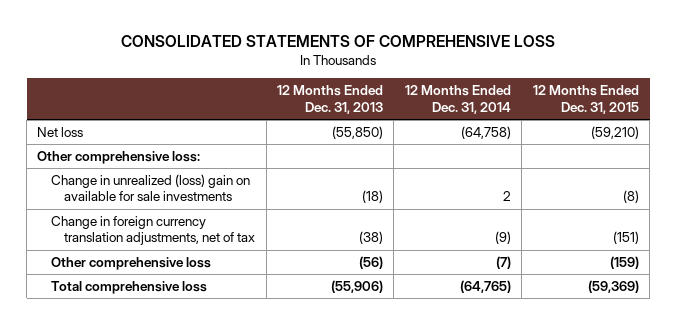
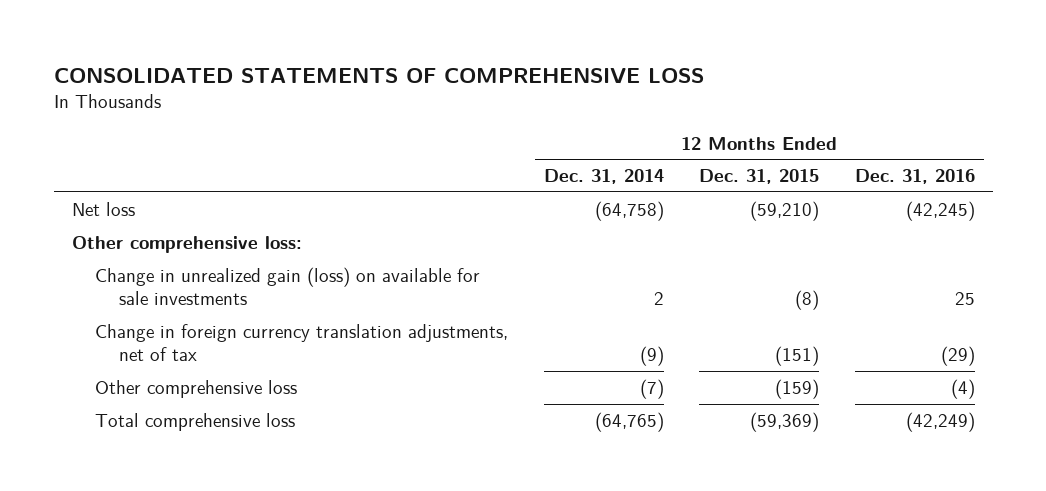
[277,85,384,114] 12 Months Ended Dec. 31, 2013 -> none
none -> [854,169,975,185] Dec. 31, 2016
[50,173,250,202] Change in unrealized (loss) gain on available for sale investments -> [95,266,481,306] Change in unrealized gain (loss) on available for sale investments

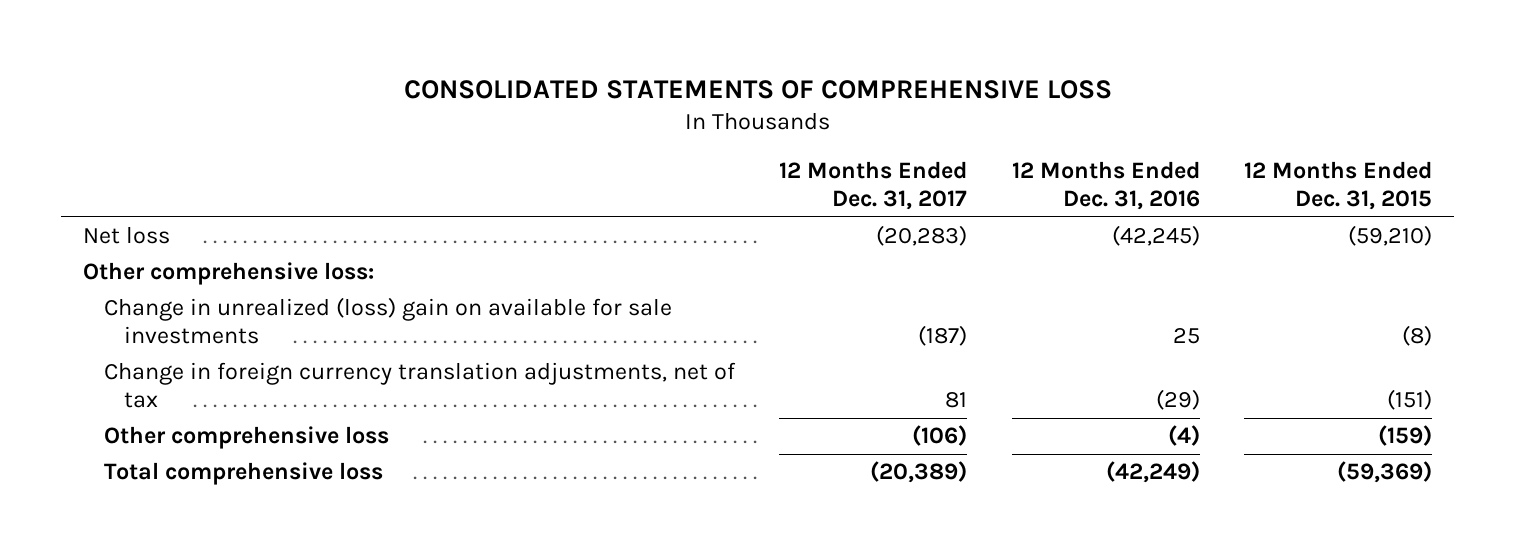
[543,169,664,185] Dec. 31, 2014 -> none
none -> [779,161,968,211] 12 Months Ended Dec. 31, 2017
[95,266,481,306] Change in unrealized gain (loss) on available for sale investments -> [103,297,672,345] Change in unrealized (loss) gain on available for sale investments

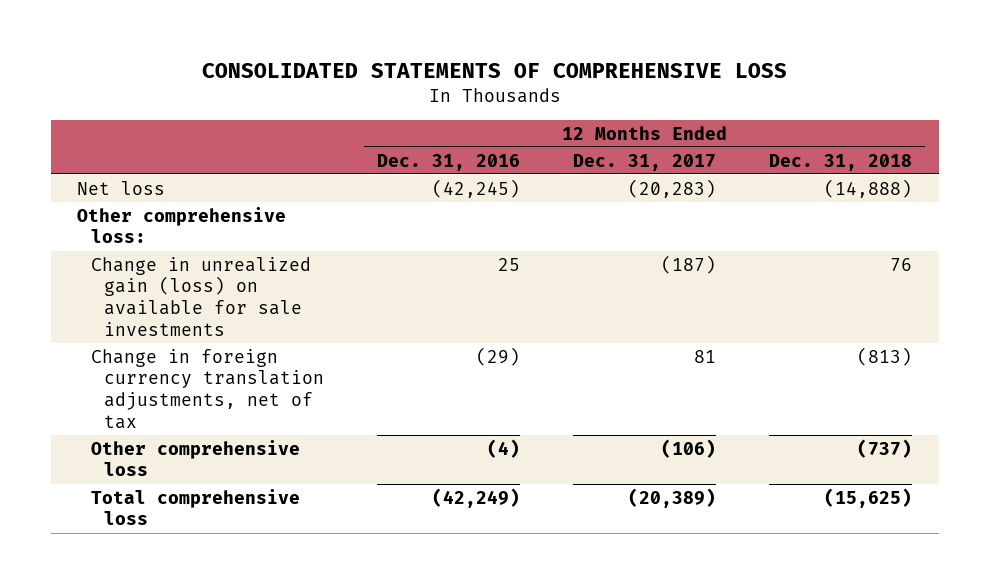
[1244,161,1433,211] 12 Months Ended Dec. 31, 2015 -> none
none -> [769,153,913,171] Dec. 31, 2018
[103,297,672,345] Change in unrealized (loss) gain on available for sale investments -> [90,256,311,336] Change in unrealized gain (loss) on available for sale investments

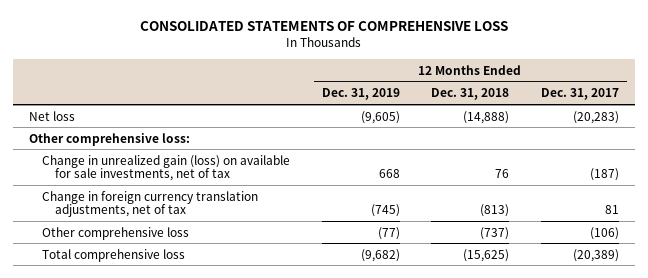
[377,153,521,171] Dec. 31, 2016 -> none
none -> [321,88,400,101] Dec. 31, 2019
[90,256,311,336] Change in unrealized gain (loss) on available for sale investments -> [41,154,290,182] Change in unrealized gain (loss) on available for sale investments, net of tax

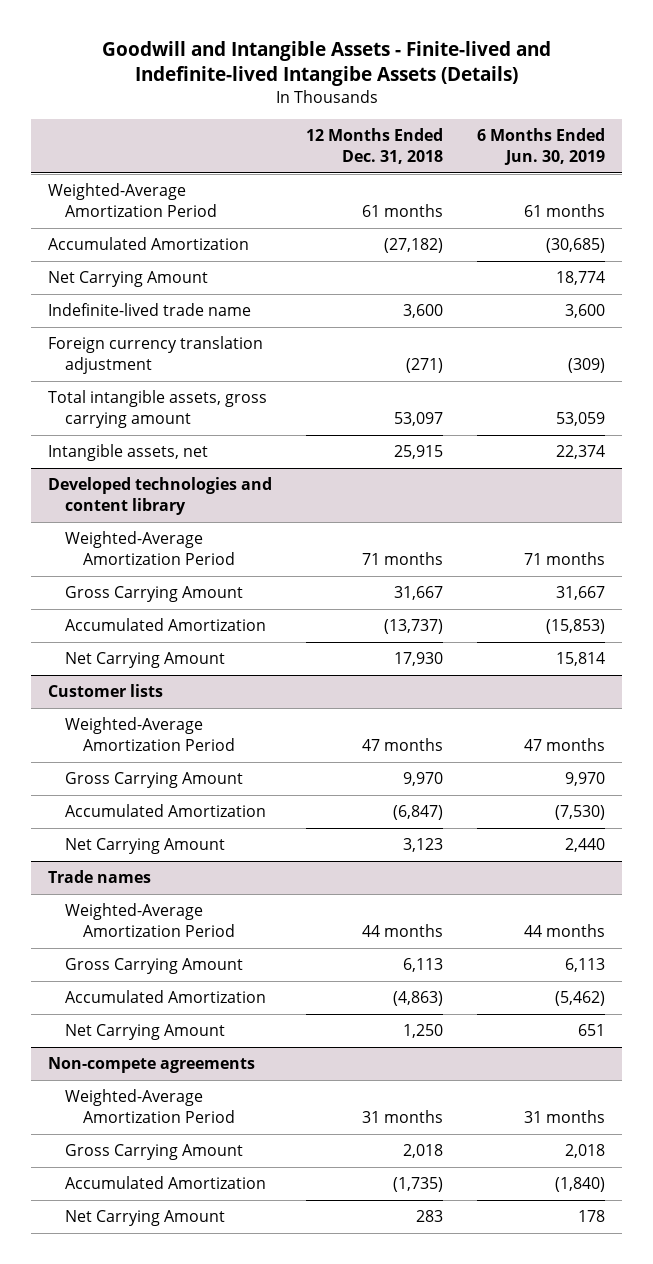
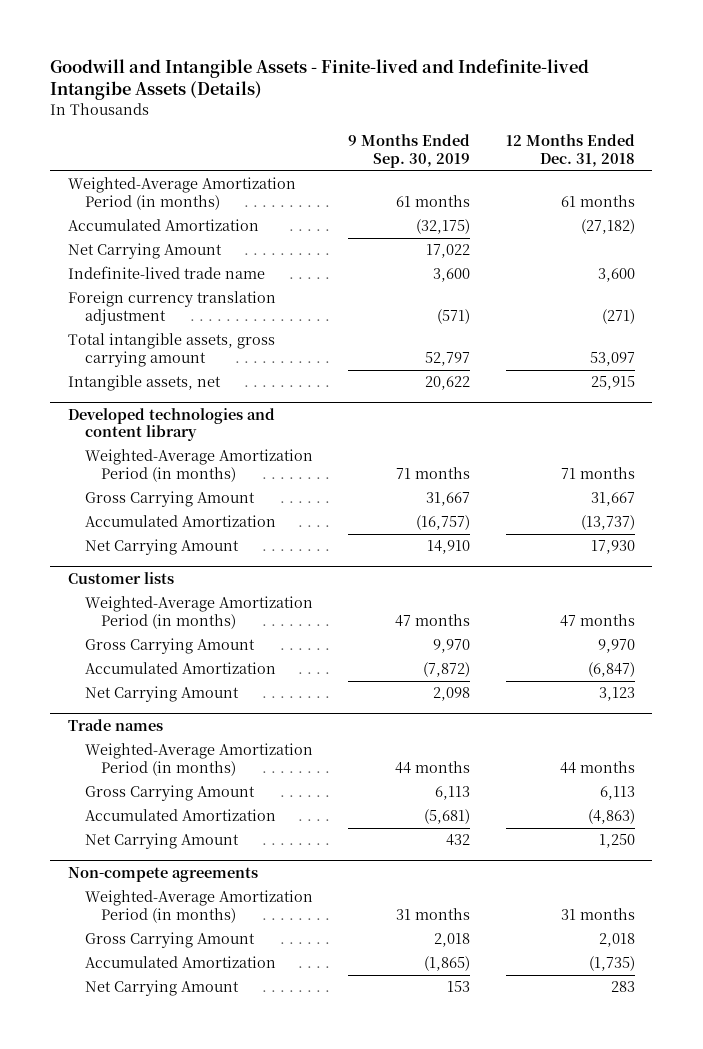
[477,128,606,165] 6 Months Ended Jun. 30, 2019 -> none
none -> [348,134,471,168] 9 Months Ended Sep. 30, 2019
[48,183,218,217] Weighted-Average Amortization Period -> [68,177,297,210] Weighted-Average Amortization Period (in months)
[65,531,235,565] Weighted-Average Amortization Period -> [84,449,313,482] Weighted-Average Amortization Period (in months)
[65,717,235,751] Weighted-Average Amortization Period -> [84,596,313,629] Weighted-Average Amortization Period (in months)
[65,903,235,937] Weighted-Average Amortization Period -> [84,743,313,776] Weighted-Average Amortization Period (in months)
[65,1089,235,1123] Weighted-Average Amortization Period -> [84,890,313,923] Weighted-Average Amortization Period (in months)

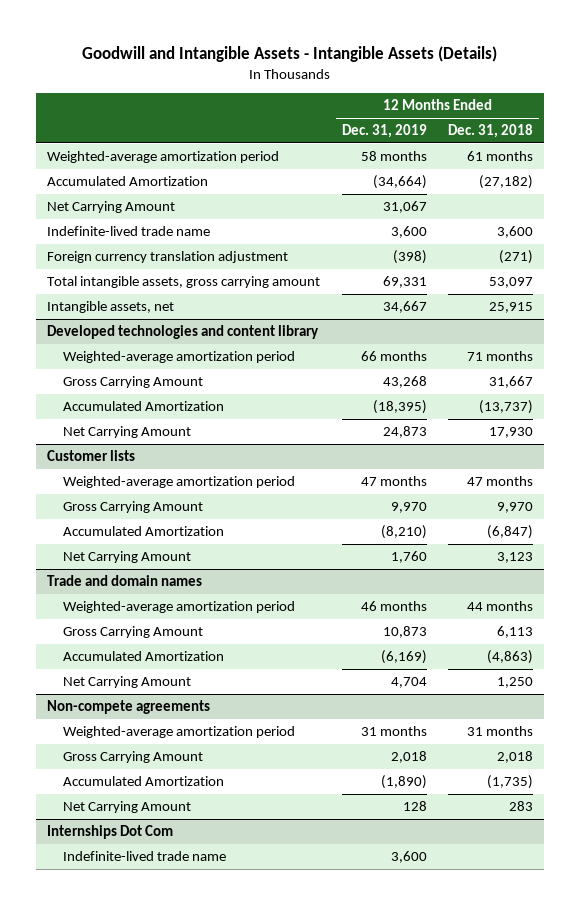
[50,58,590,101] Goodwill and Intangible Assets - Finite-lived and Indefinite-lived Intangibe Assets (Details) -> [82,45,498,62] Goodwill and Intangible Assets - Intangible Assets (Details)
[348,134,471,168] 9 Months Ended Sep. 30, 2019 -> none
none -> [341,124,427,139] Dec. 31, 2019
[68,177,297,210] Weighted-Average Amortization Period (in months) -> [47,151,280,164] Weighted-average amortization period
[84,449,313,482] Weighted-Average Amortization Period (in months) -> [63,351,296,364] Weighted-average amortization period
[84,596,313,629] Weighted-Average Amortization Period (in months) -> [63,476,296,489] Weighted-average amortization period
[68,719,164,732] Trade names -> [47,575,203,587] Trade and domain names
[84,743,313,776] Weighted-Average Amortization Period (in months) -> [63,601,296,614] Weighted-average amortization period
[84,890,313,923] Weighted-Average Amortization Period (in months) -> [63,726,296,739] Weighted-average amortization period
none -> [47,825,174,840] Internships Dot Com
none -> [63,851,227,862] Indefinite-lived trade name

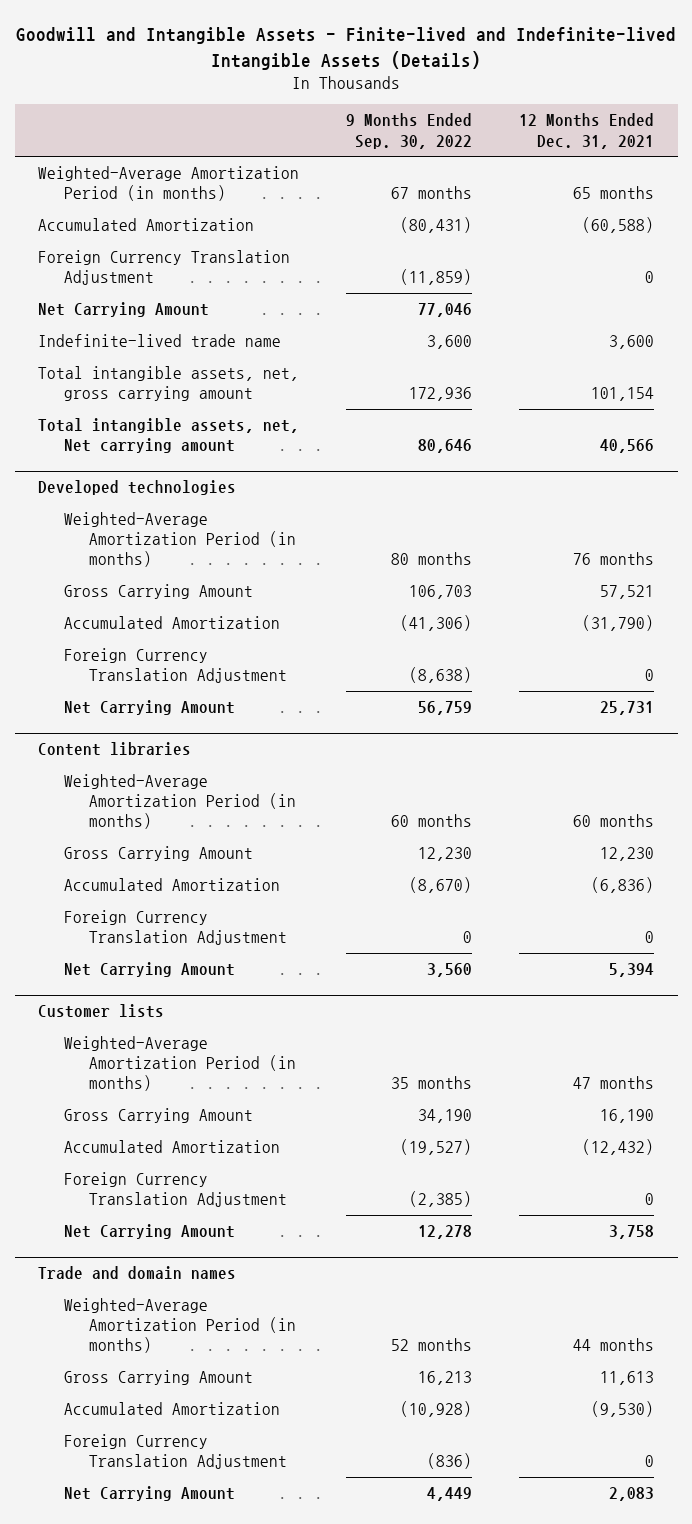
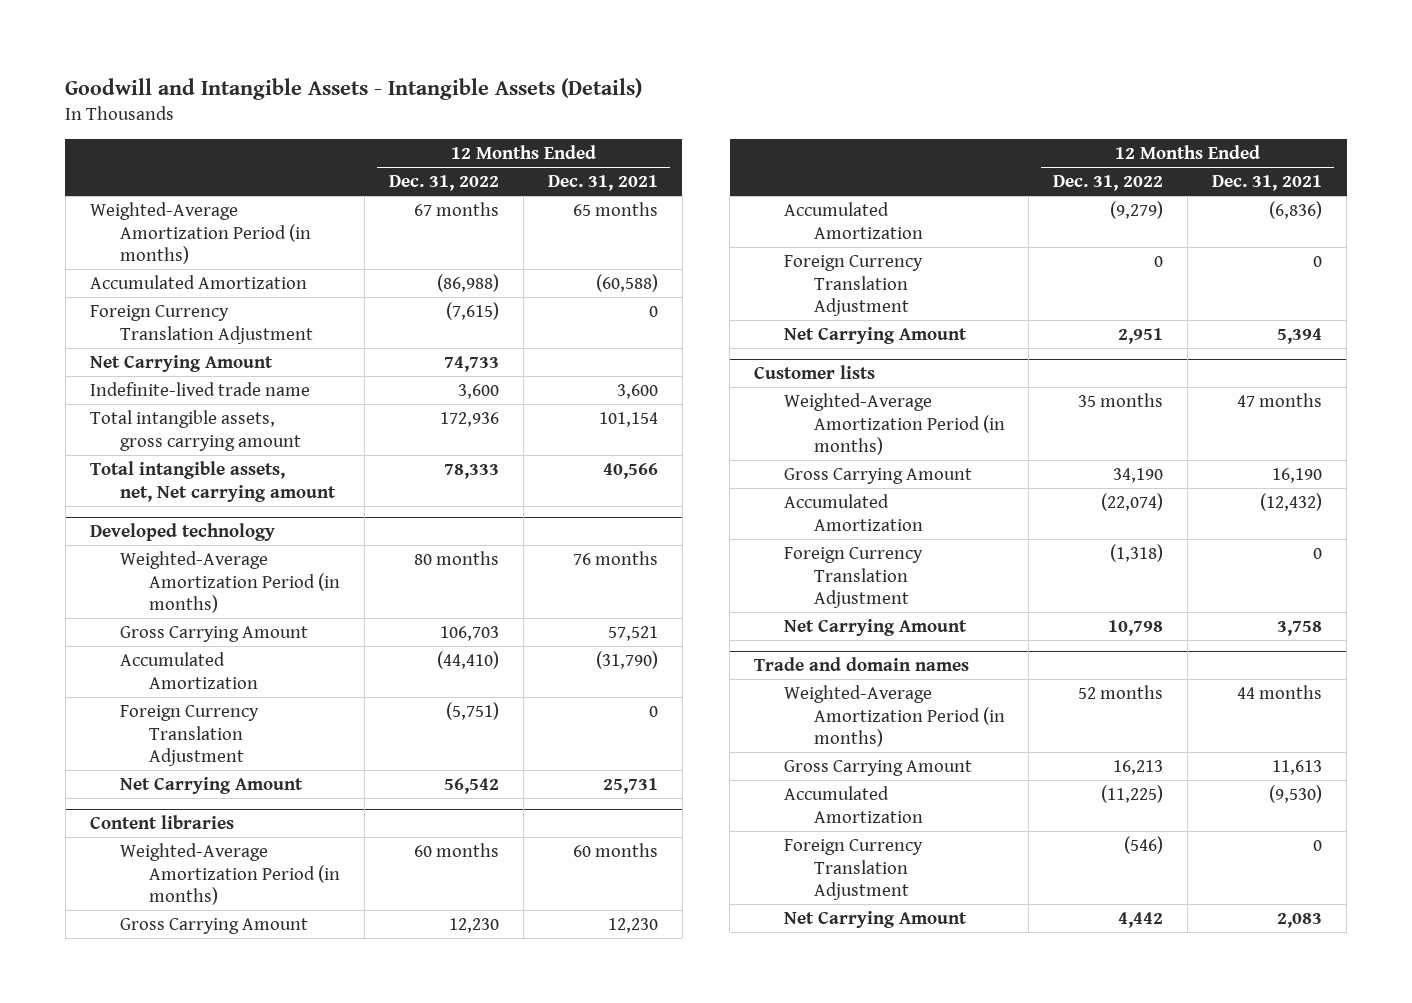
[16,27,677,70] Goodwill and Intangible Assets - Finite-lived and Indefinite-lived Intangible Assets (Details) -> [65,77,643,100] Goodwill and Intangible Assets - Intangible Assets (Details)
[346,113,473,149] 9 Months Ended Sep. 30, 2022 -> none
none -> [389,174,500,191] Dec. 31, 2022
[38,366,300,402] Total intangible assets, net, gross carrying amount -> [89,409,301,451] Total intangible assets, gross carrying amount
[38,480,237,496] Developed technologies -> [89,523,275,542] Developed technology

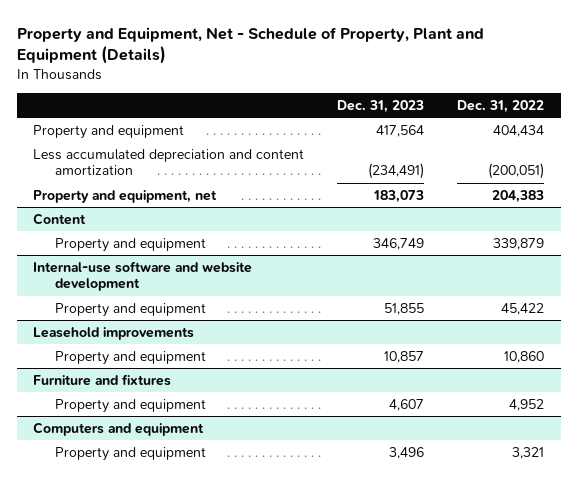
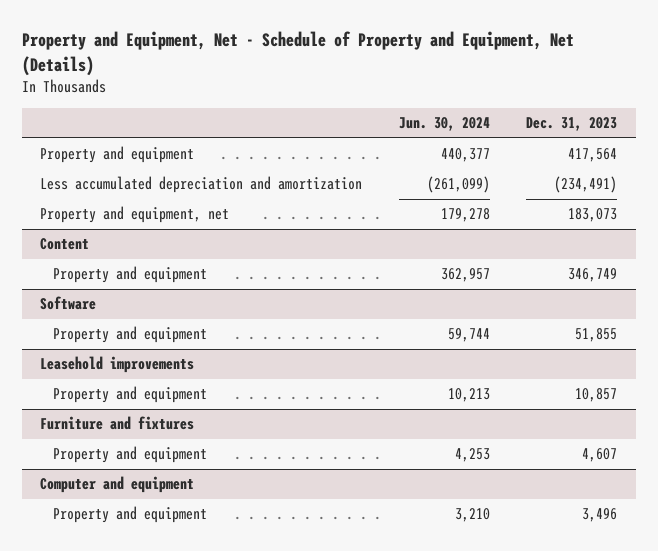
[16,26,484,65] Property and Equipment, Net - Schedule of Property, Plant and Equipment (Details) -> [22,31,575,76] Property and Equipment, Net - Schedule of Property and Equipment, Net (Details)
[457,100,545,114] Dec. 31, 2022 -> none
none -> [398,117,490,132] Jun. 30, 2024
[33,148,305,176] Less accumulated depreciation and content amortization -> [40,176,363,194] Less accumulated depreciation and amortization
[33,260,253,292] Internal-use software and website development -> none
none -> [40,296,97,311] Software
[33,421,205,436] Computers and equipment -> [40,476,195,494] Computer and equipment

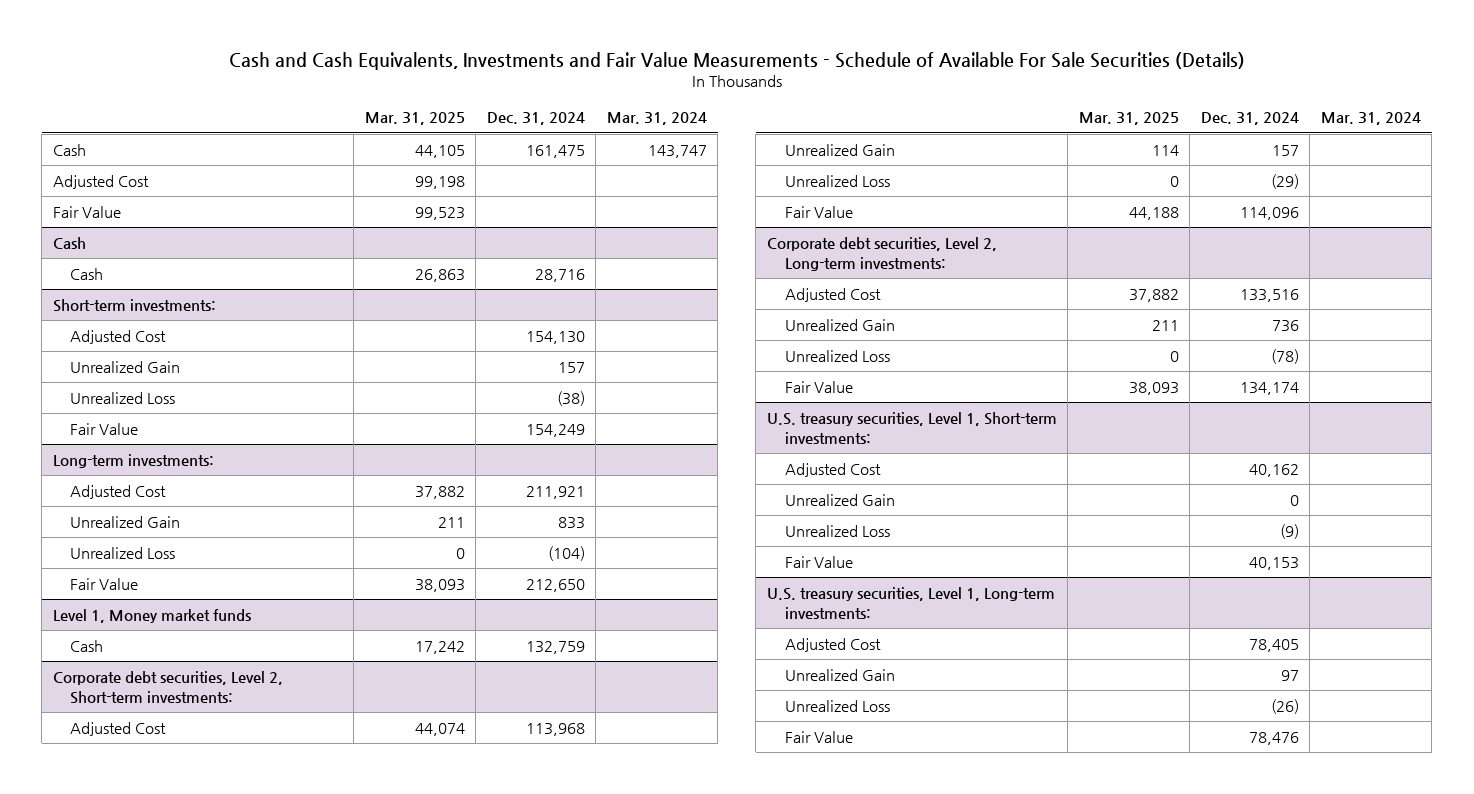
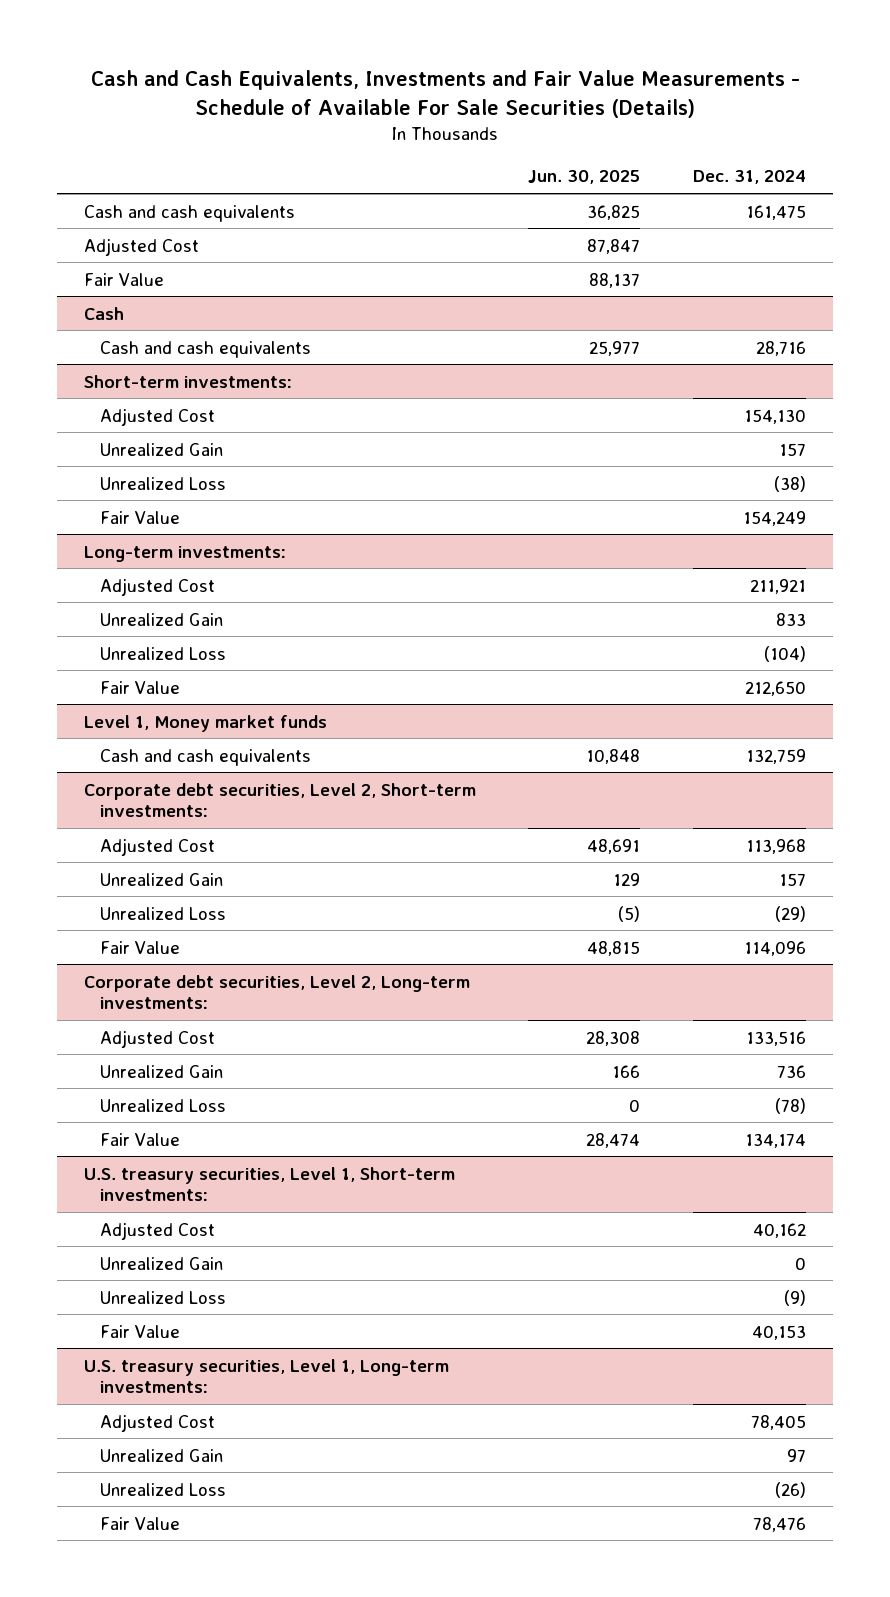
[364,112,465,126] Mar. 31, 2025 -> none
[606,112,707,126] Mar. 31, 2024 -> none
none -> [528,170,641,185] Jun. 30, 2025
[52,143,86,156] Cash -> [83,204,295,222] Cash and cash equivalents
[70,267,104,280] Cash -> [99,340,311,358] Cash and cash equivalents
[70,639,104,652] Cash -> [99,748,311,766] Cash and cash equivalents

